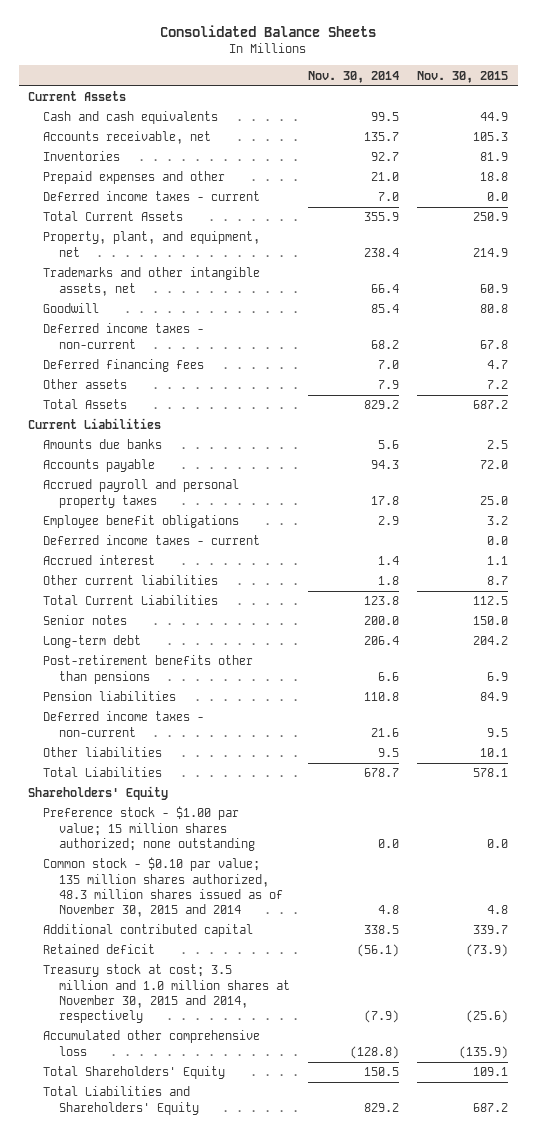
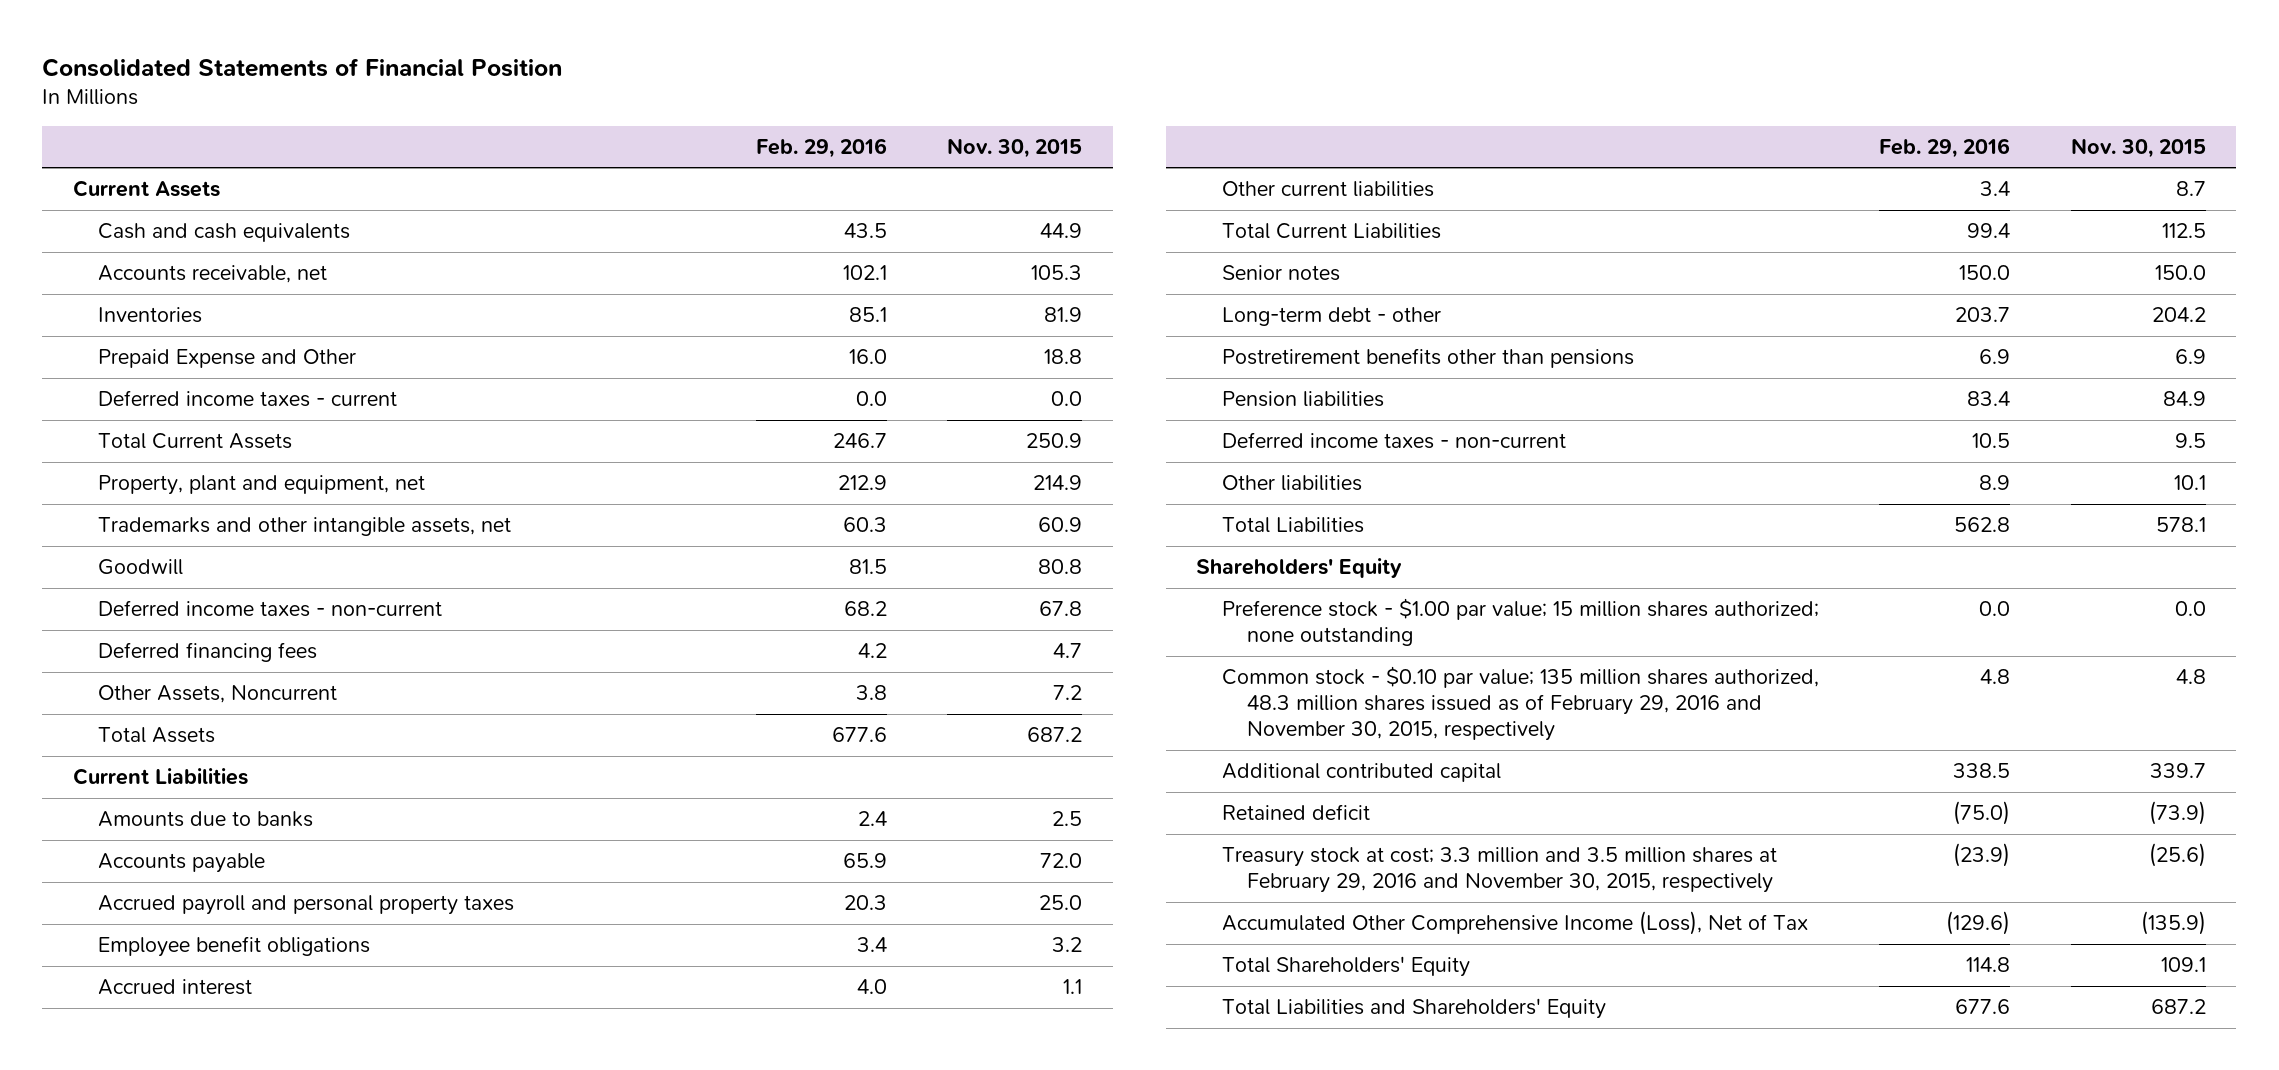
[160,25,377,38] Consolidated Balance Sheets -> [42,57,563,77] Consolidated Statements of Financial Position
[307,70,399,83] Nov. 30, 2014 -> none
none -> [755,137,887,158] Feb. 29, 2016
[43,171,226,185] Prepaid expenses and other -> [98,349,357,369] Prepaid Expense and Other
[43,231,261,257] Property, plant, and equipment, net -> [98,475,426,496] Property, plant and equipment, net
[43,379,128,390] Other assets -> [98,685,338,704] Other Assets, Noncurrent
[43,439,163,450] Amounts due banks -> [98,811,314,828] Amounts due to banks
[43,535,261,546] Deferred income taxes - current -> none
[43,635,142,649] Long-term debt -> [1221,307,1441,327] Long-term debt - other
[43,655,254,684] Post-retirement benefits other than pensions -> [1221,348,1634,369] Postretirement benefits other than pensions
[43,857,283,917] Common stock - $0.10 par value; 135 million shares authorized, 48.3 million shares issued as of November 30, 2015 and 2014 -> [1221,666,1819,741] Common stock - $0.10 par value; 135 million shares authorized, 48.3 million shares issued as of February 29, 2016 and November 30, 2015, respectively
[43,964,290,1023] Treasury stock at cost; 3.5 million and 1.0 million shares at November 30, 2015 and 2014, respectively -> [1221,847,1777,894] Treasury stock at cost; 3.3 million and 3.5 million shares at February 29, 2016 and November 30, 2015, respectively
[43,1030,261,1056] Accumulated other comprehensive loss -> [1221,911,1808,936] Accumulated Other Comprehensive Income (Loss), Net of Tax

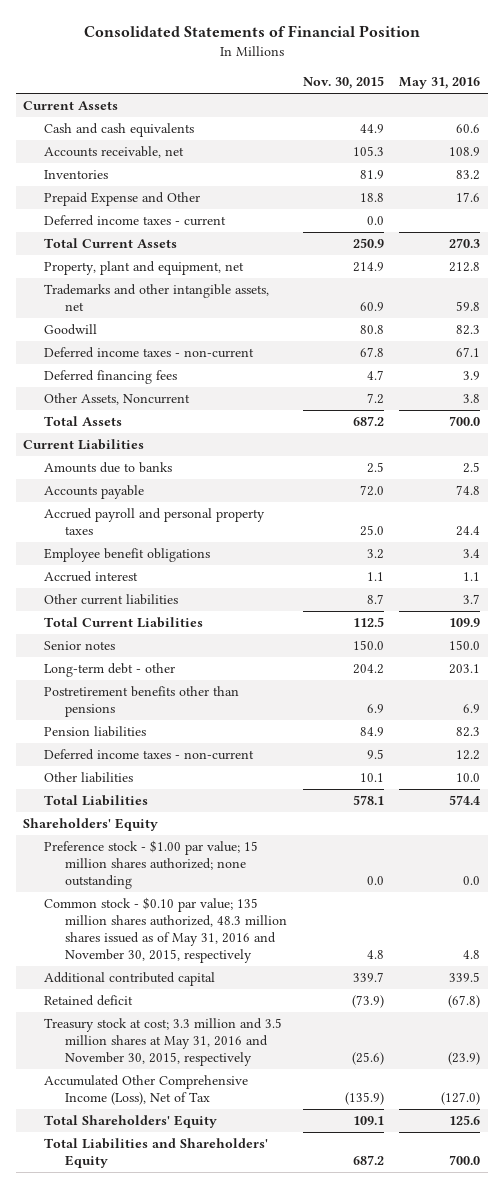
[755,137,887,158] Feb. 29, 2016 -> none
none -> [398,77,480,90] May 31, 2016
[1221,666,1819,741] Common stock - $0.10 par value; 135 million shares authorized, 48.3 million shares issued as of February 29, 2016 and November 30, 2015, respectively -> [44,896,288,964] Common stock - $0.10 par value; 135 million shares authorized, 48.3 million shares issued as of May 31, 2016 and November 30, 2015, respectively
[1221,847,1777,894] Treasury stock at cost; 3.3 million and 3.5 million shares at February 29, 2016 and November 30, 2015, respectively -> [44,1017,283,1067] Treasury stock at cost; 3.3 million and 3.5 million shares at May 31, 2016 and November 30, 2015, respectively

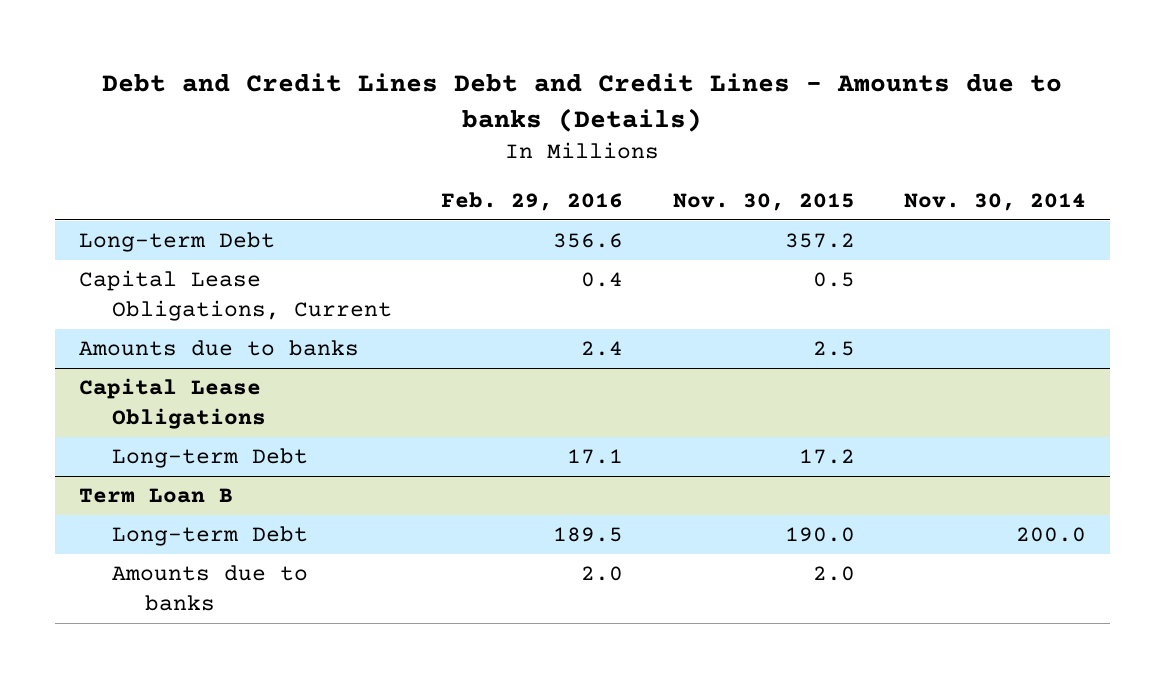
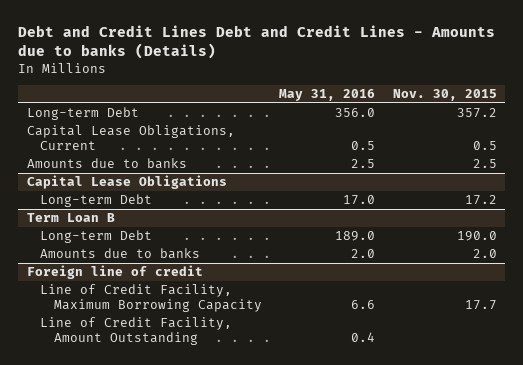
[441,192,624,212] Feb. 29, 2016 -> none
[903,193,1086,212] Nov. 30, 2014 -> none
none -> [279,89,376,102] May 31, 2016
none -> [26,265,203,280] Foreign line of credit
none -> [40,284,262,313] Line of Credit Facility, Maximum Borrowing Capacity
none -> [40,317,233,346] Line of Credit Facility, Amount Outstanding

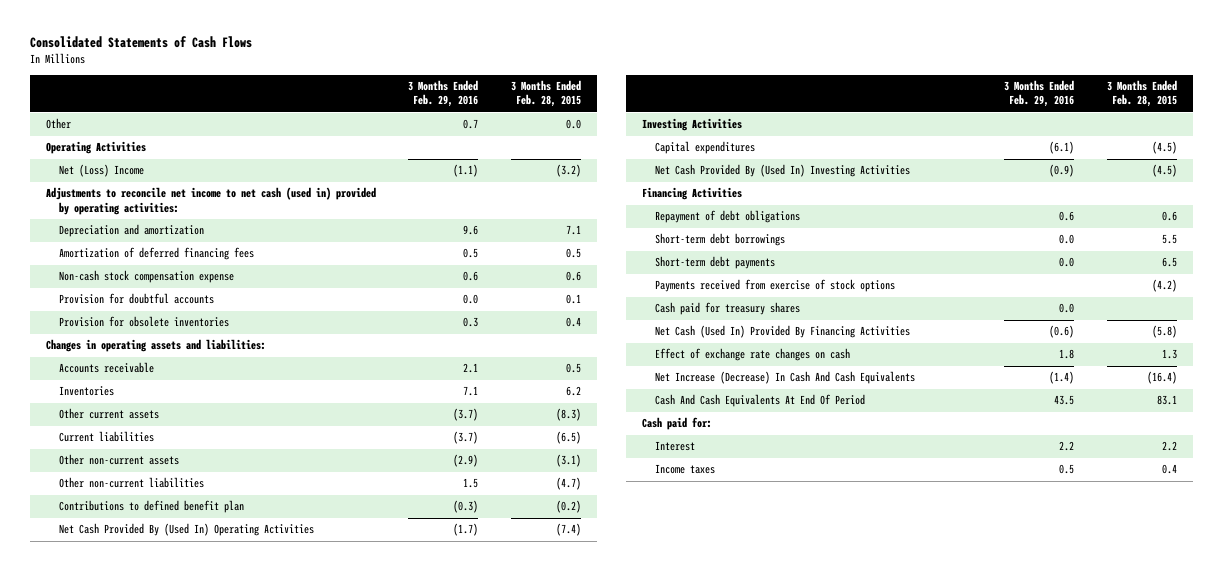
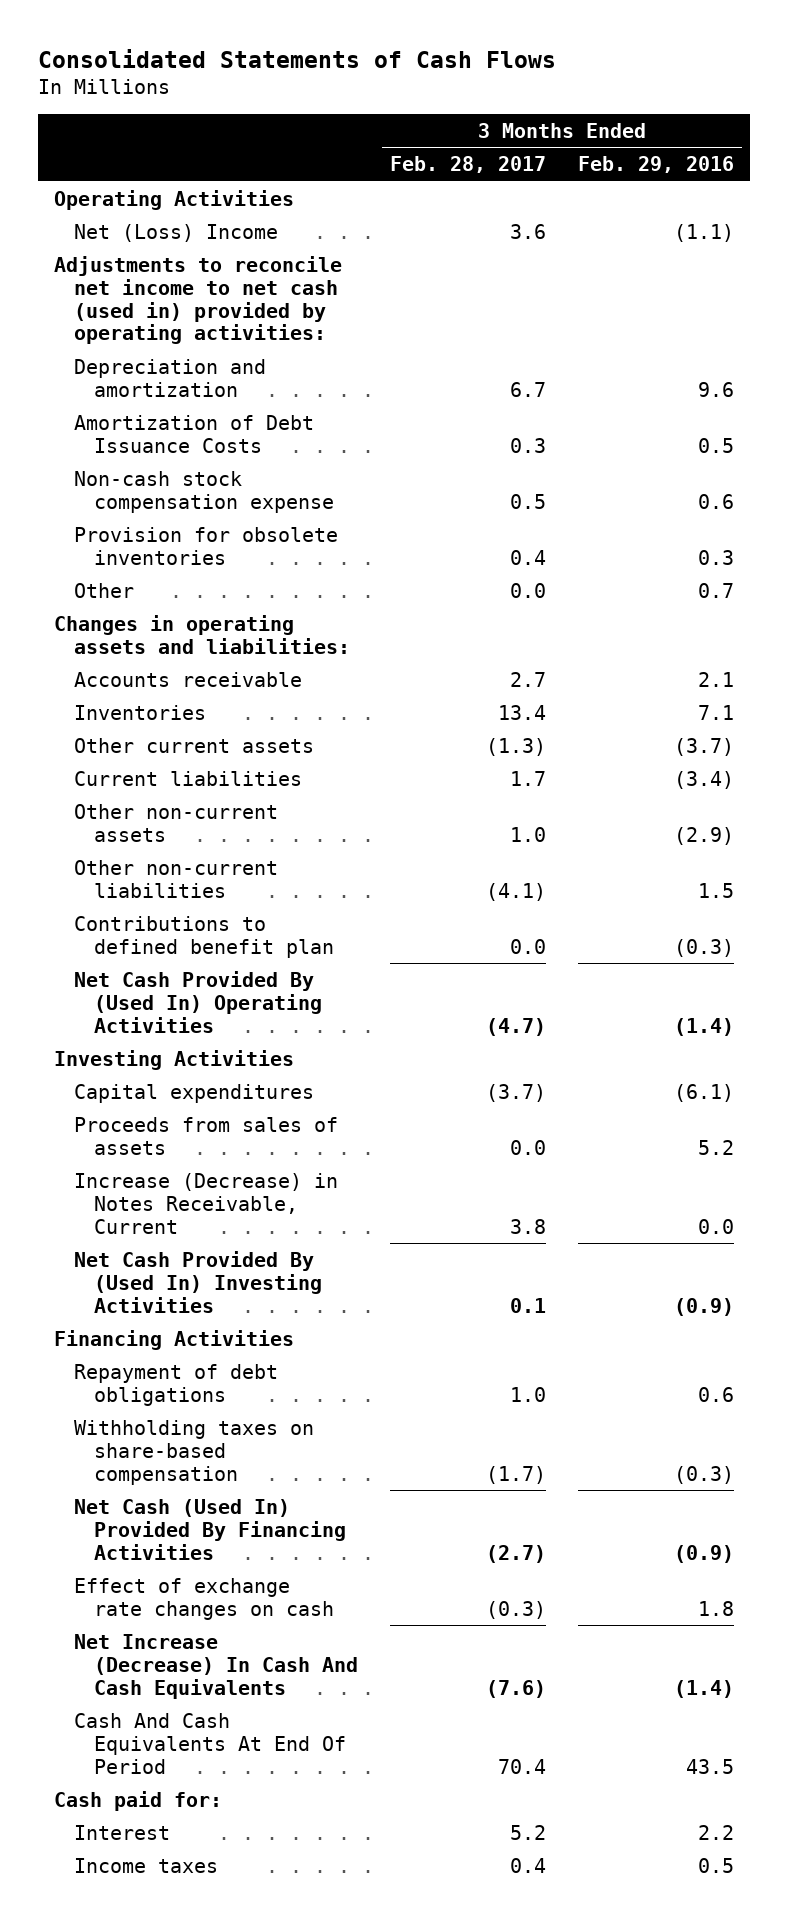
[510,80,581,108] 3 Months Ended Feb. 28, 2015 -> none
none -> [389,156,546,174] Feb. 28, 2017
[58,247,254,261] Amortization of deferred financing fees -> [73,414,314,453] Amortization of Debt Issuance Costs
[58,293,214,305] Provision for doubtful accounts -> none
[45,118,71,130] Other -> [73,582,134,598] Other
[453,431,479,445] (3.7) -> [673,770,734,789] (3.4)
[453,523,479,537] (1.7) -> [673,1017,734,1036] (1.4)
none -> [73,1116,338,1155] Proceeds from sales of assets
none -> [73,1172,338,1234] Increase (Decrease) in Notes Receivable, Current
[654,233,785,247] Short-term debt borrowings -> none
[654,256,775,270] Short-term debt payments -> none
[654,279,895,293] Payments received from exercise of stock options -> none
[654,302,800,316] Cash paid for treasury shares -> none
none -> [73,1419,314,1485] Withholding taxes on share-based compensation
[1049,325,1075,339] (0.6) -> [673,1544,734,1563] (0.9)

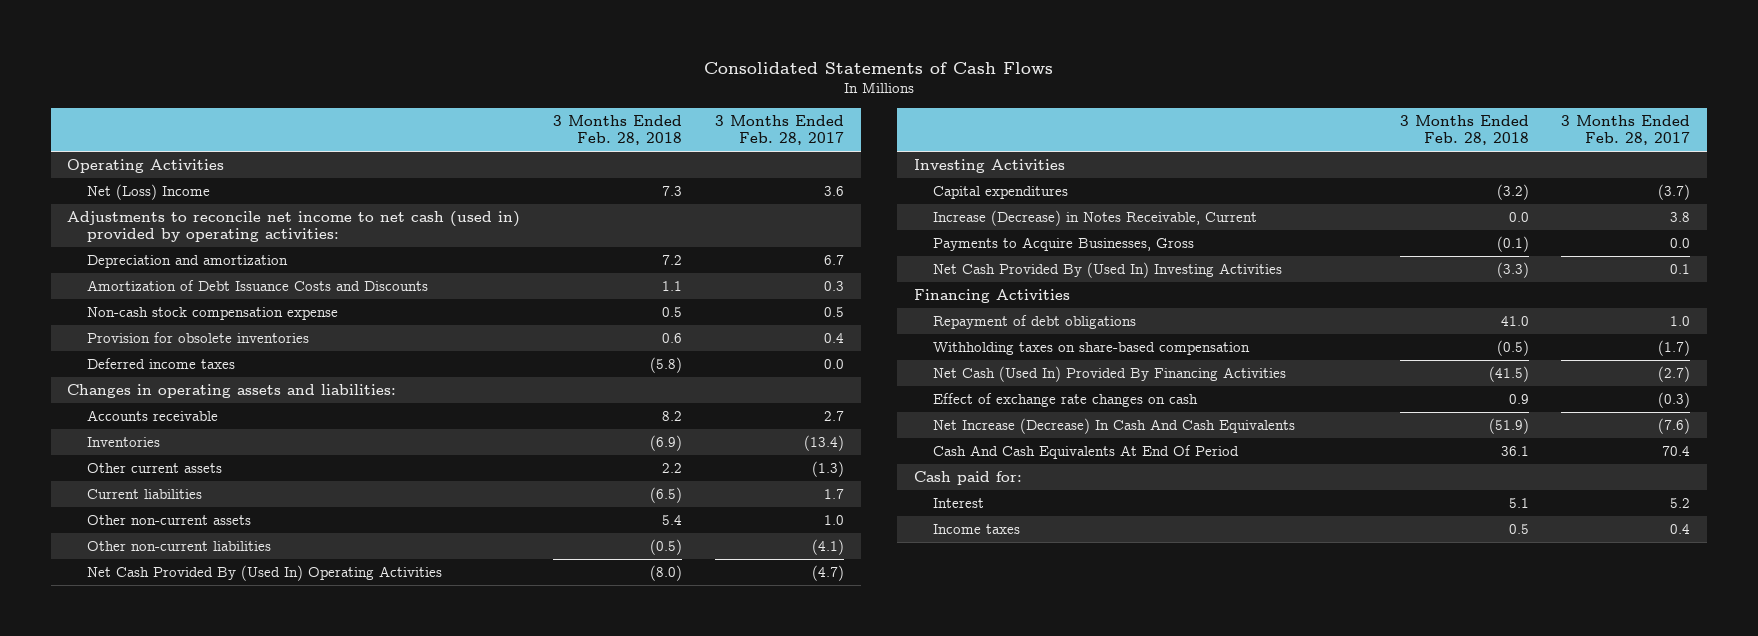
[577,156,734,174] Feb. 29, 2016 -> none
none -> [553,115,683,146] 3 Months Ended Feb. 28, 2018
[73,414,314,453] Amortization of Debt Issuance Costs -> [87,280,429,292] Amortization of Debt Issuance Costs and Discounts
[73,582,134,598] Other -> none
none -> [87,358,236,370] Deferred income taxes
[497,704,546,720] 13.4 -> [804,435,845,452] (13.4)
[73,915,334,958] Contributions to defined benefit plan -> none
[73,1116,338,1155] Proceeds from sales of assets -> none
none -> [933,237,1195,252] Payments to Acquire Businesses, Gross

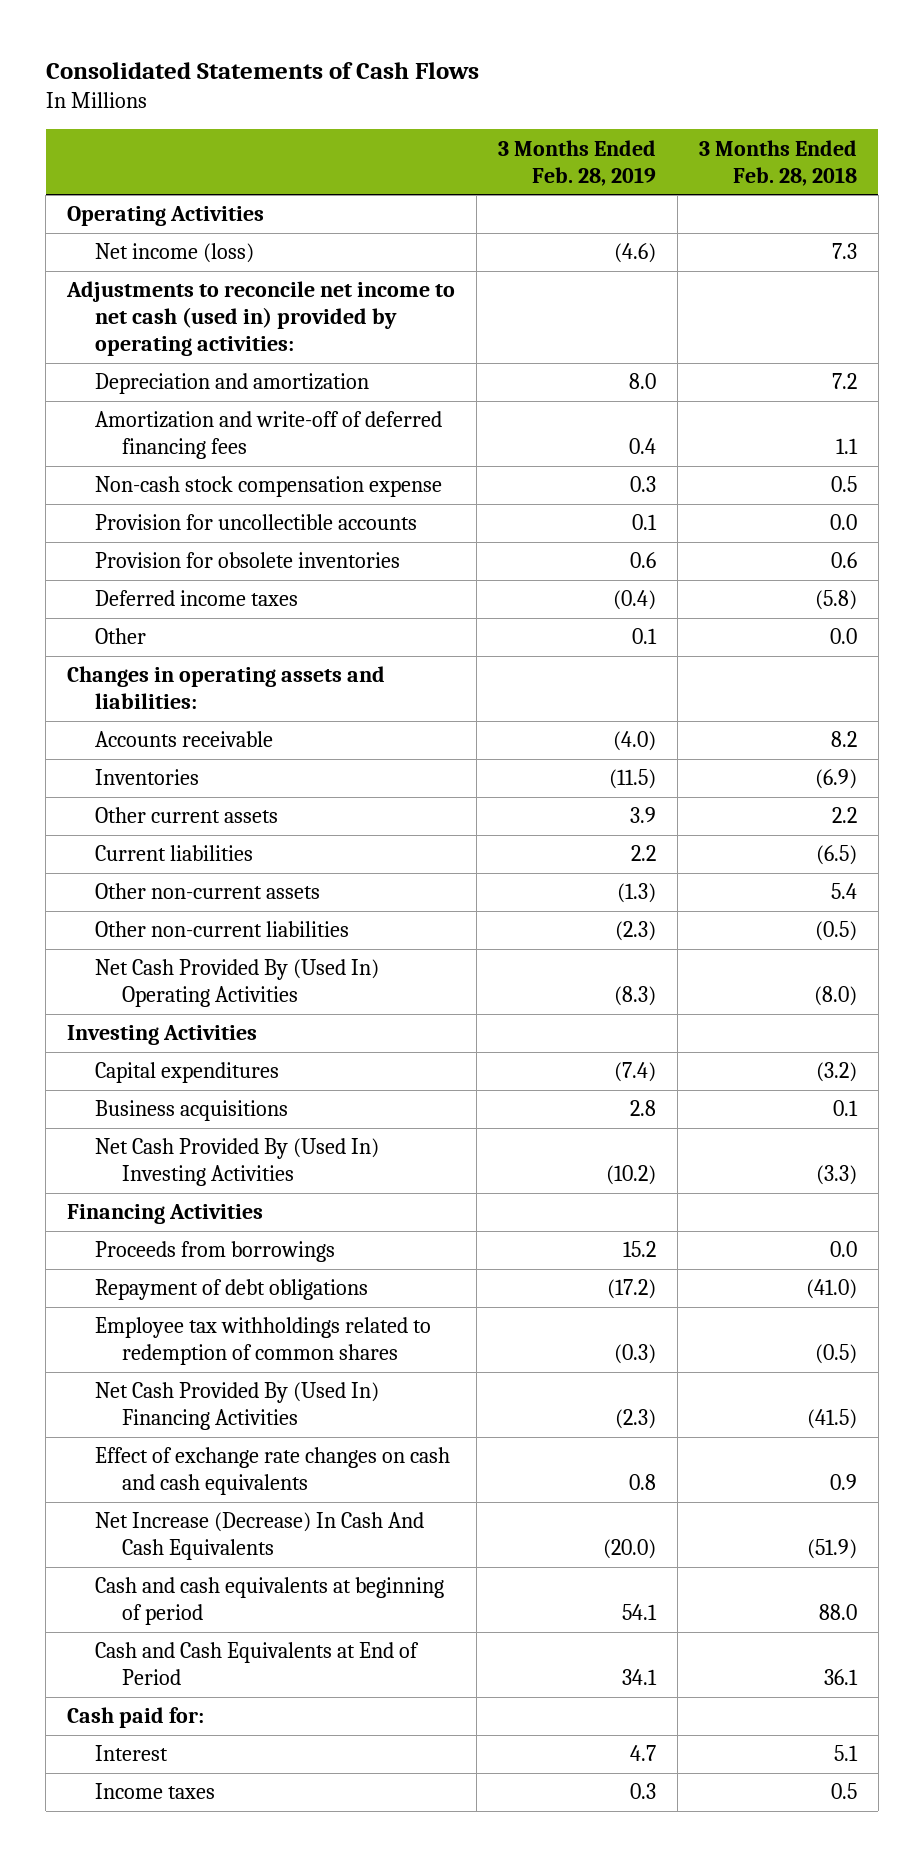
[715,115,845,146] 3 Months Ended Feb. 28, 2017 -> none
none -> [497,139,656,186] 3 Months Ended Feb. 28, 2019
[87,184,211,201] Net (Loss) Income -> [94,243,254,264] Net income (loss)
[87,280,429,292] Amortization of Debt Issuance Costs and Discounts -> none
none -> [94,411,442,460] Amortization and write-off of deferred financing fees
none -> [94,514,417,531] Provision for uncollectible accounts
none -> [94,628,146,645] Other
[933,210,1258,227] Increase (Decrease) in Notes Receivable, Current -> none
[933,237,1195,252] Payments to Acquire Businesses, Gross -> none
none -> [94,1100,288,1122] Business acquisitions
[933,342,1251,356] Withholding taxes on share-based compensation -> none
none -> [94,1241,335,1263] Proceeds from borrowings
[1500,316,1529,327] 41.0 -> [805,1279,857,1300] (41.0)
none -> [94,1317,431,1366] Employee tax withholdings related to redemption of common shares
[933,366,1287,383] Net Cash (Used In) Provided By Financing Activities -> [94,1382,379,1431] Net Cash Provided By (Used In) Financing Activities
[933,393,1199,408] Effect of exchange rate changes on cash -> [94,1447,450,1496] Effect of exchange rate changes on cash and cash equivalents
[933,445,1240,460] Cash And Cash Equivalents At End Of Period -> [94,1577,444,1626] Cash and cash equivalents at beginning of period
[1500,446,1529,457] 36.1 -> [818,1604,857,1621] 88.0
none -> [94,1642,419,1686] Cash and Cash Equivalents at End of Period

